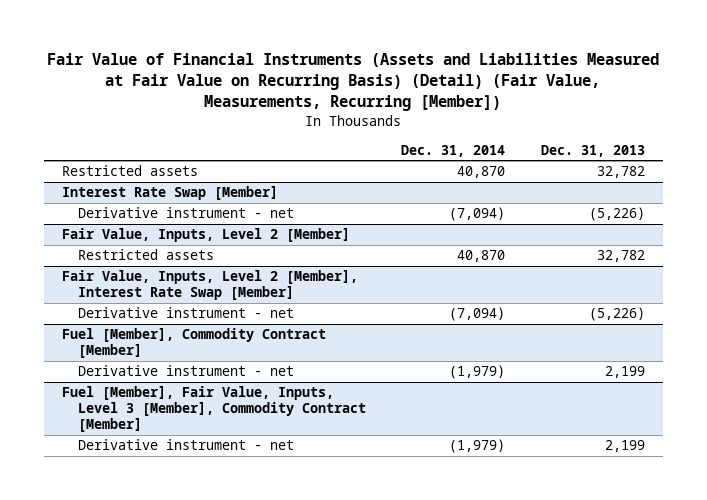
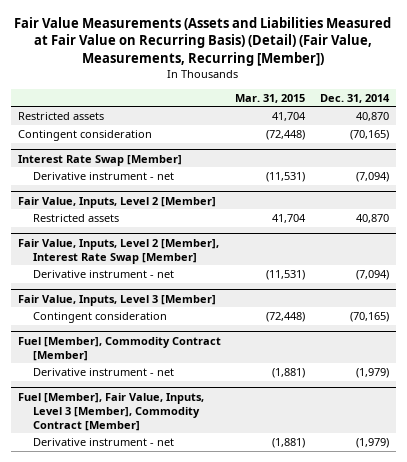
[47,52,660,112] Fair Value of Financial Instruments (Assets and Liabilities Measured at Fair Value on Recurring Basis) (Detail) (Fair Value, Measurements, Recurring [Member]) -> [14,16,392,66] Fair Value Measurements (Assets and Liabilities Measured at Fair Value on Recurring Basis) (Detail) (Fair Value, Measurements, Recurring [Member])
[540,144,645,157] Dec. 31, 2013 -> none
none -> [235,93,306,103] Mar. 31, 2015
none -> [17,129,152,141] Contingent consideration
none -> [17,294,216,306] Fair Value, Inputs, Level 3 [Member]
none -> [32,311,167,323] Contingent consideration

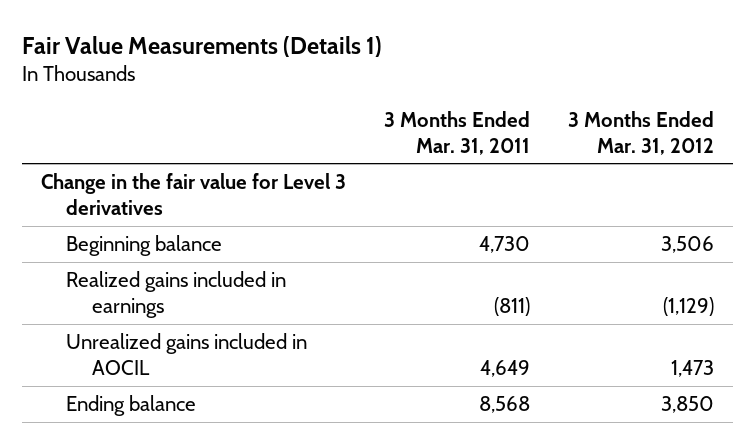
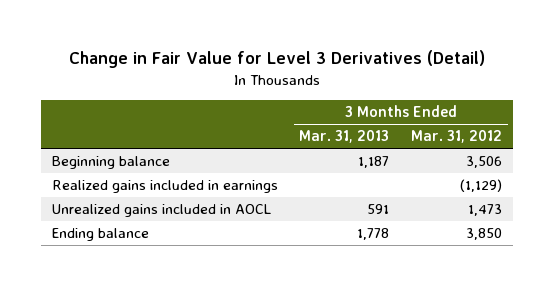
[21,35,382,57] Fair Value Measurements (Details 1) -> [68,50,485,69] Change in Fair Value for Level 3 Derivatives (Detail)
[383,110,530,155] 3 Months Ended Mar. 31, 2011 -> none
none -> [299,130,390,144] Mar. 31, 2013
[40,173,346,215] Change in the fair value for Level 3 derivatives -> none
[66,333,308,375] Unrealized gains included in AOCIL -> [51,204,271,218] Unrealized gains included in AOCL

